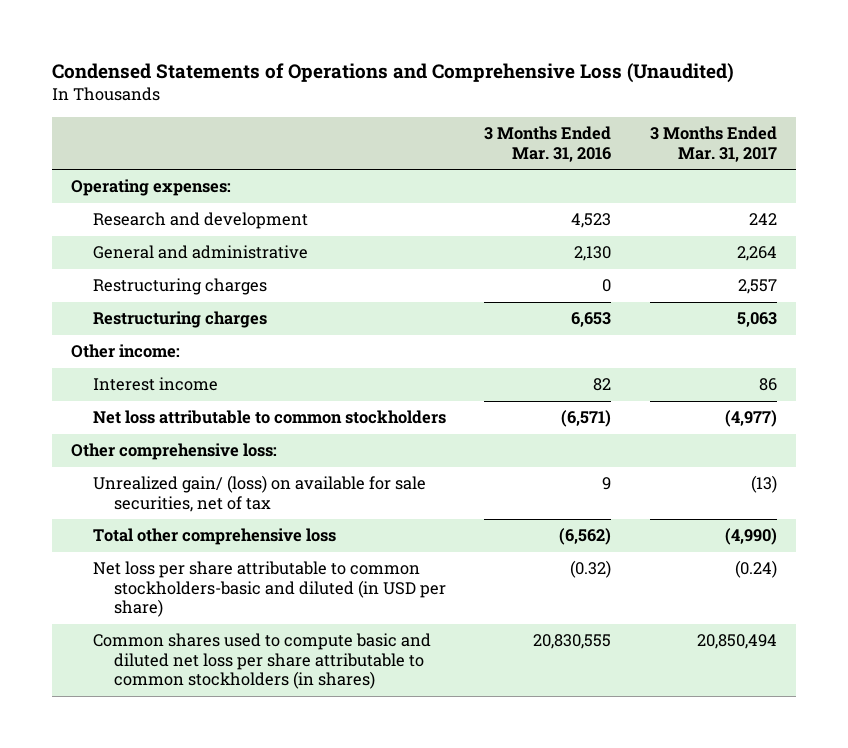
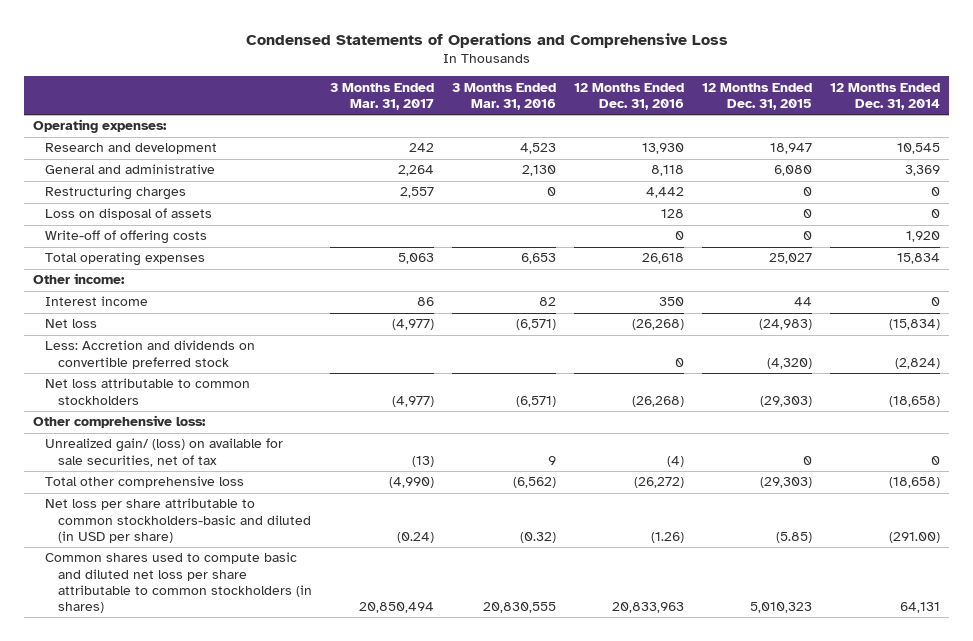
[52,62,735,83] Condensed Statements of Operations and Comprehensive Loss (Unaudited) -> [245,32,728,48] Condensed Statements of Operations and Comprehensive Loss
none -> [573,82,684,110] 12 Months Ended Dec. 31, 2016
none -> [702,82,813,110] 12 Months Ended Dec. 31, 2015
none -> [830,82,941,110] 12 Months Ended Dec. 31, 2014
none -> [45,208,213,221] Loss on disposal of assets
none -> [45,230,208,245] Write-off of offering costs
[92,311,267,329] Restructuring charges -> [45,252,206,267] Total operating expenses
none -> [45,319,98,329] Net loss
none -> [45,340,256,369] Less: Accretion and dividends on convertible preferred stock

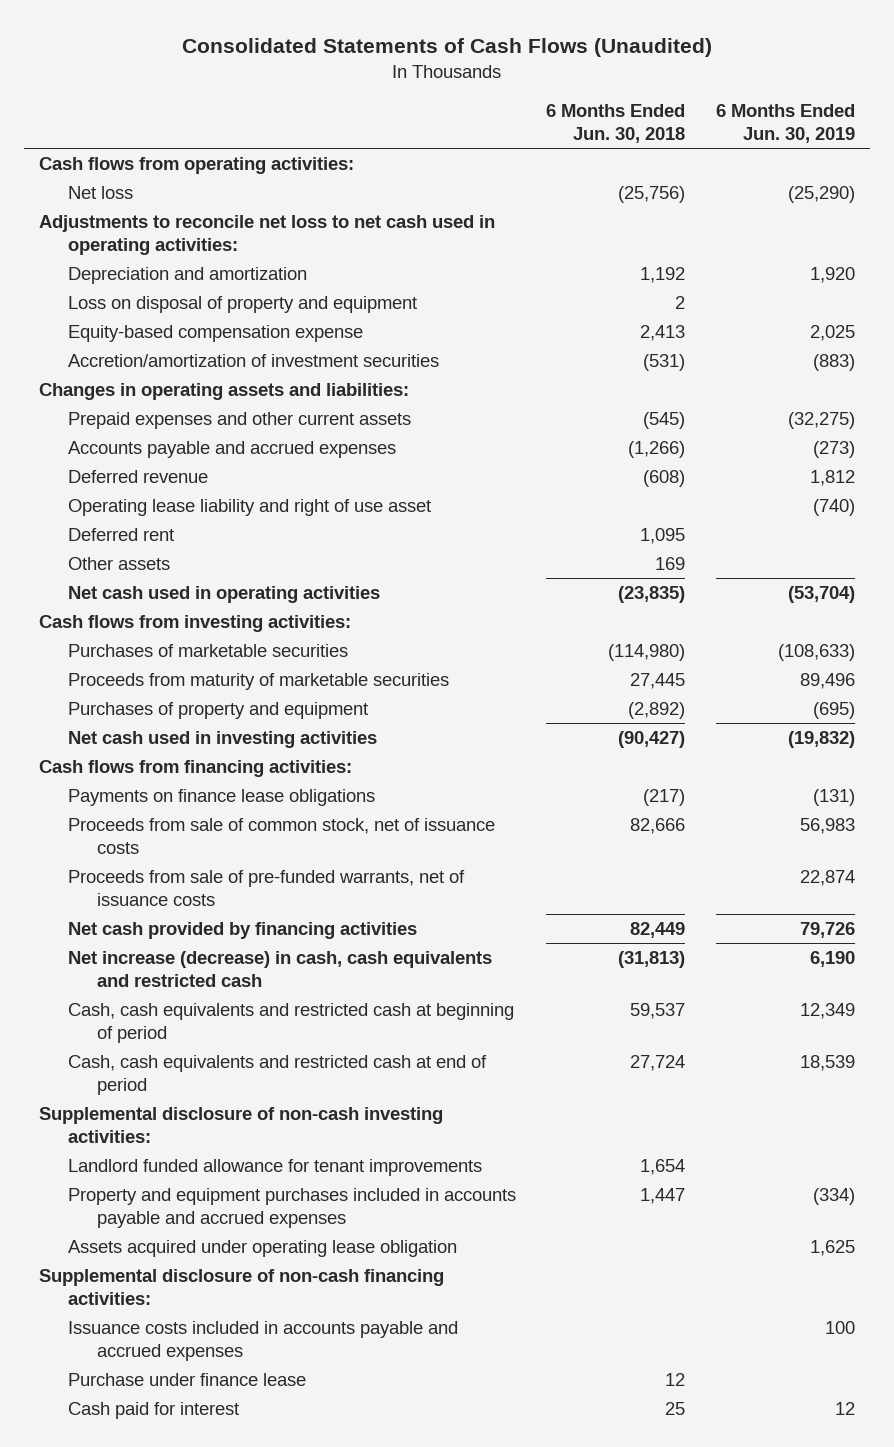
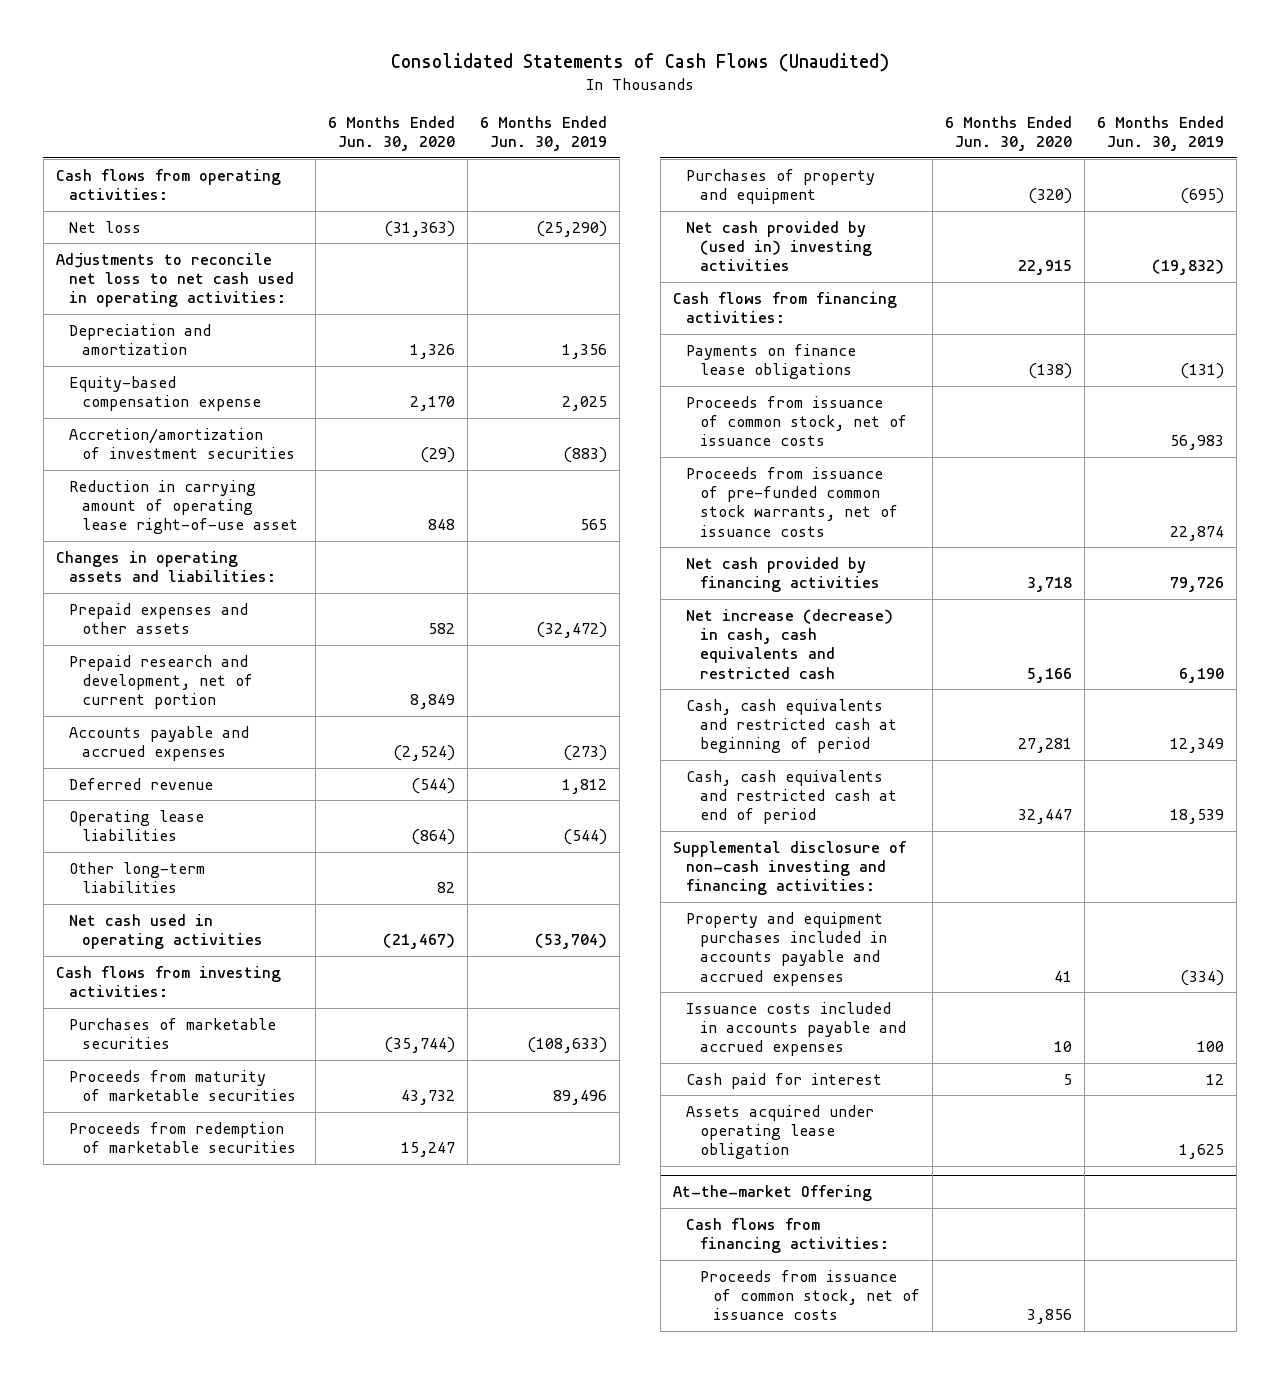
[546,103,686,143] 6 Months Ended Jun. 30, 2018 -> none
none -> [327,115,455,152] 6 Months Ended Jun. 30, 2020
[68,295,418,313] Loss on disposal of property and equipment -> none
[809,266,855,283] 1,920 -> [562,344,608,360] 1,356
none -> [69,479,299,535] Reduction in carrying amount of operating lease right-of-use asset
[68,411,412,429] Prepaid expenses and other current assets -> [69,602,249,635] Prepaid expenses and other assets
[787,411,855,429] (32,275) -> [536,622,608,639] (32,472)
none -> [69,654,254,710] Prepaid research and development, net of current portion
[68,498,432,516] Operating lease liability and right of use asset -> none
[68,527,175,541] Deferred rent -> none
[68,556,171,570] Other assets -> none
none -> [69,809,205,842] Operating lease liabilities
none -> [69,861,206,894] Other long-term liabilities
none -> [69,1121,297,1154] Proceeds from redemption of marketable securities
[68,730,378,748] Net cash used in investing activities -> [686,220,872,272] Net cash provided by (used in) investing activities
[68,817,496,855] Proceeds from sale of common stock, net of issuance costs -> [686,395,907,447] Proceeds from issuance of common stock, net of issuance costs
[68,869,466,907] Proceeds from sale of pre-funded warrants, net of issuance costs -> [686,466,898,537] Proceeds from issuance of pre-funded common stock warrants, net of issuance costs
[68,1158,483,1176] Landlord funded allowance for tenant improvements -> none
[39,1106,444,1144] Supplemental disclosure of non-cash investing activities: -> [672,840,907,896] Supplemental disclosure of non-cash investing and financing activities:
[39,1268,445,1306] Supplemental disclosure of non-cash financing activities: -> none
[68,1372,307,1386] Purchase under finance lease -> none
[68,1239,458,1257] Assets acquired under operating lease obligation -> [686,1104,875,1160] Assets acquired under operating lease obligation
none -> [672,1185,872,1202] At-the-market Offering
none -> [686,1217,889,1254] Cash flows from financing activities:
none -> [699,1269,920,1321] Proceeds from issuance of common stock, net of issuance costs

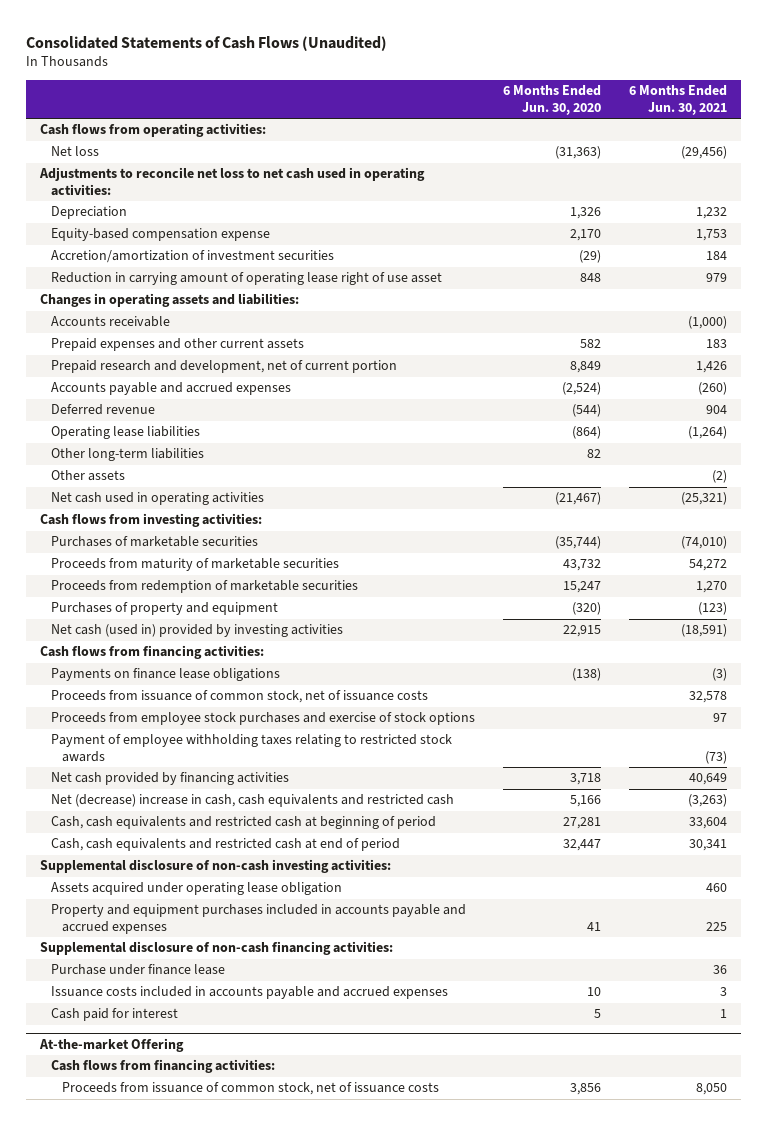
[480,115,608,152] 6 Months Ended Jun. 30, 2019 -> none
none -> [628,85,727,115] 6 Months Ended Jun. 30, 2021
[69,323,212,356] Depreciation and amortization -> [51,206,128,220] Depreciation
[69,479,299,535] Reduction in carrying amount of operating lease right-of-use asset -> [51,272,443,286] Reduction in carrying amount of operating lease right of use asset
none -> [51,316,171,328] Accounts receivable
[69,602,249,635] Prepaid expenses and other assets -> [51,338,305,352] Prepaid expenses and other current assets
none -> [51,470,126,482] Other assets
[686,220,872,272] Net cash provided by (used in) investing activities -> [51,624,344,638] Net cash (used in) provided by investing activities
[686,466,898,537] Proceeds from issuance of pre-funded common stock warrants, net of issuance costs -> none
none -> [51,712,476,726] Proceeds from employee stock purchases and exercise of stock options
none -> [51,734,453,762] Payment of employee withholding taxes relating to restricted stock awards
[686,608,894,679] Net increase (decrease) in cash, cash equivalents and restricted cash -> [51,794,455,808] Net (decrease) increase in cash, cash equivalents and restricted cash
[672,840,907,896] Supplemental disclosure of non-cash investing and financing activities: -> [40,859,392,874] Supplemental disclosure of non-cash investing activities:
[686,1104,875,1160] Assets acquired under operating lease obligation -> [51,882,343,896] Assets acquired under operating lease obligation
none -> [40,941,394,956] Supplemental disclosure of non-cash financing activities:
none -> [51,964,226,976] Purchase under finance lease

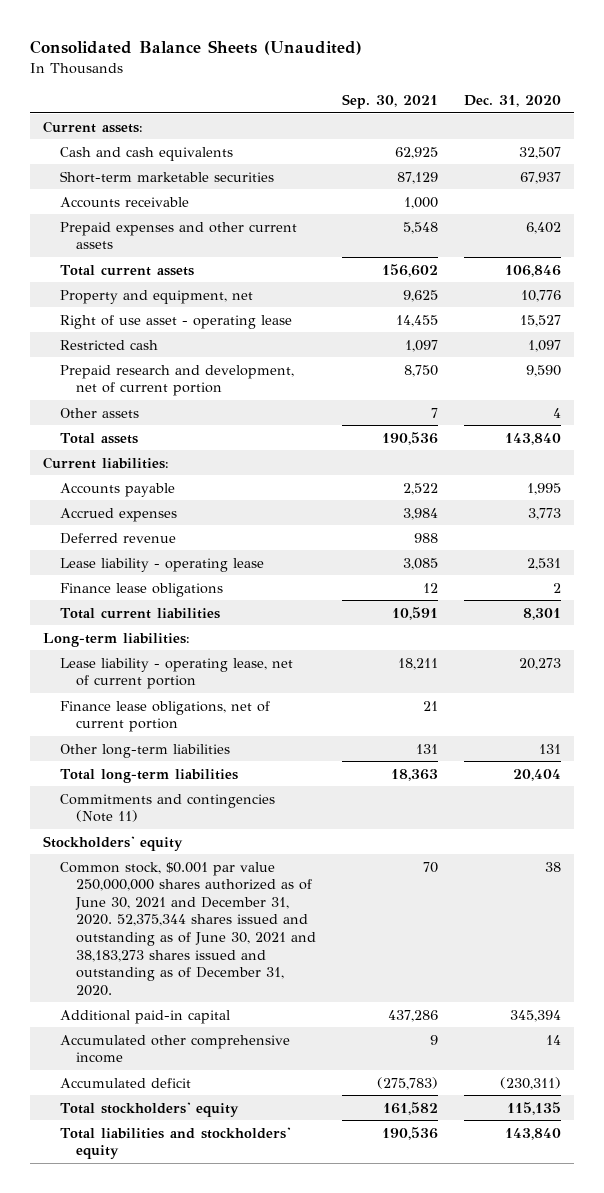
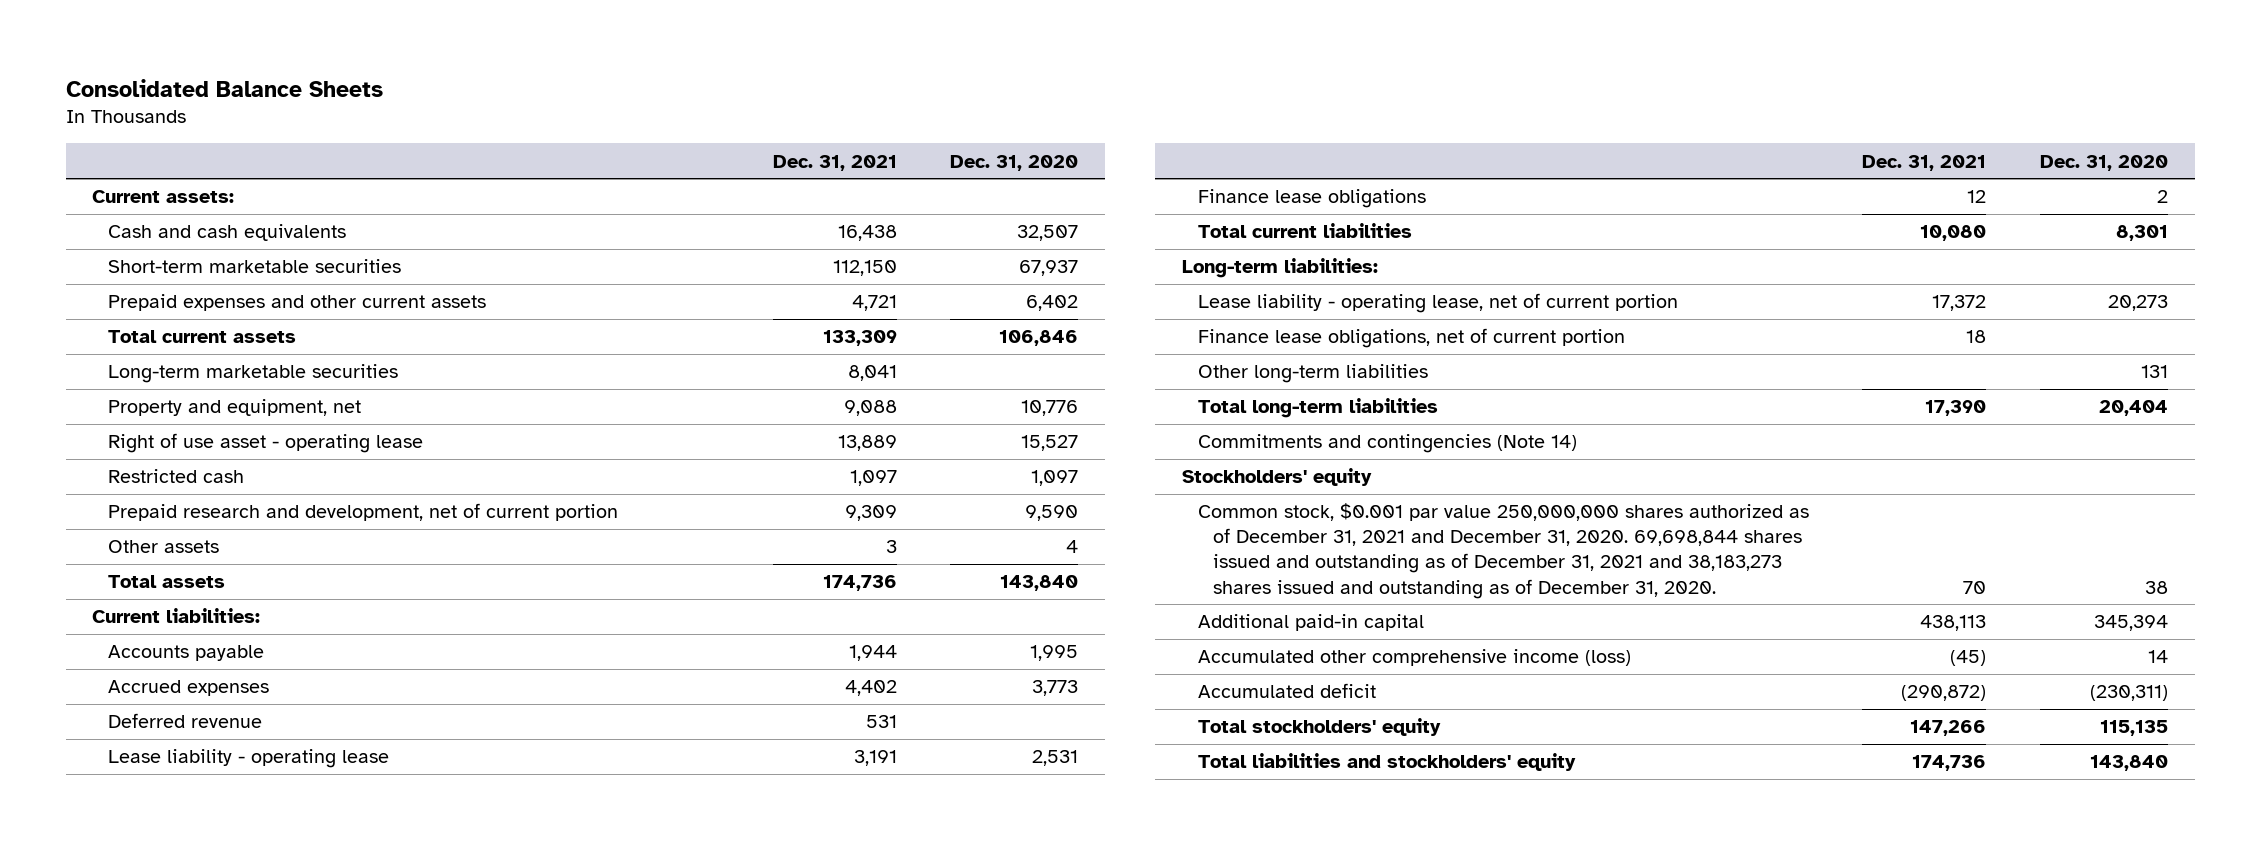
[30,39,363,55] Consolidated Balance Sheets (Unaudited) -> [65,78,383,97] Consolidated Balance Sheets
[342,93,439,109] Sep. 30, 2021 -> none
none -> [772,154,897,171] Dec. 31, 2021
[59,196,189,208] Accounts receivable -> none
none -> [108,364,399,384] Long-term marketable securities
[59,793,275,823] Commitments and contingencies (Note 11) -> [1197,434,1577,454] Commitments and contingencies (Note 14)
[59,861,317,996] Common stock, $0.001 par value 250,000,000 shares authorized as of June 30, 2021 and December 31, 2020. 52,375,344 shares issued and outstanding as of June 30, 2021 and 38,183,273 shares issued and outstanding as of December 31, 2020. -> [1197,503,1809,599] Common stock, $0.001 par value 250,000,000 shares authorized as of December 31, 2021 and December 31, 2020. 69,698,844 shares issued and outstanding as of December 31, 2021 and 38,183,273 shares issued and outstanding as of December 31, 2020.
[59,1034,290,1064] Accumulated other comprehensive income -> [1197,649,1631,667] Accumulated other comprehensive income (loss)

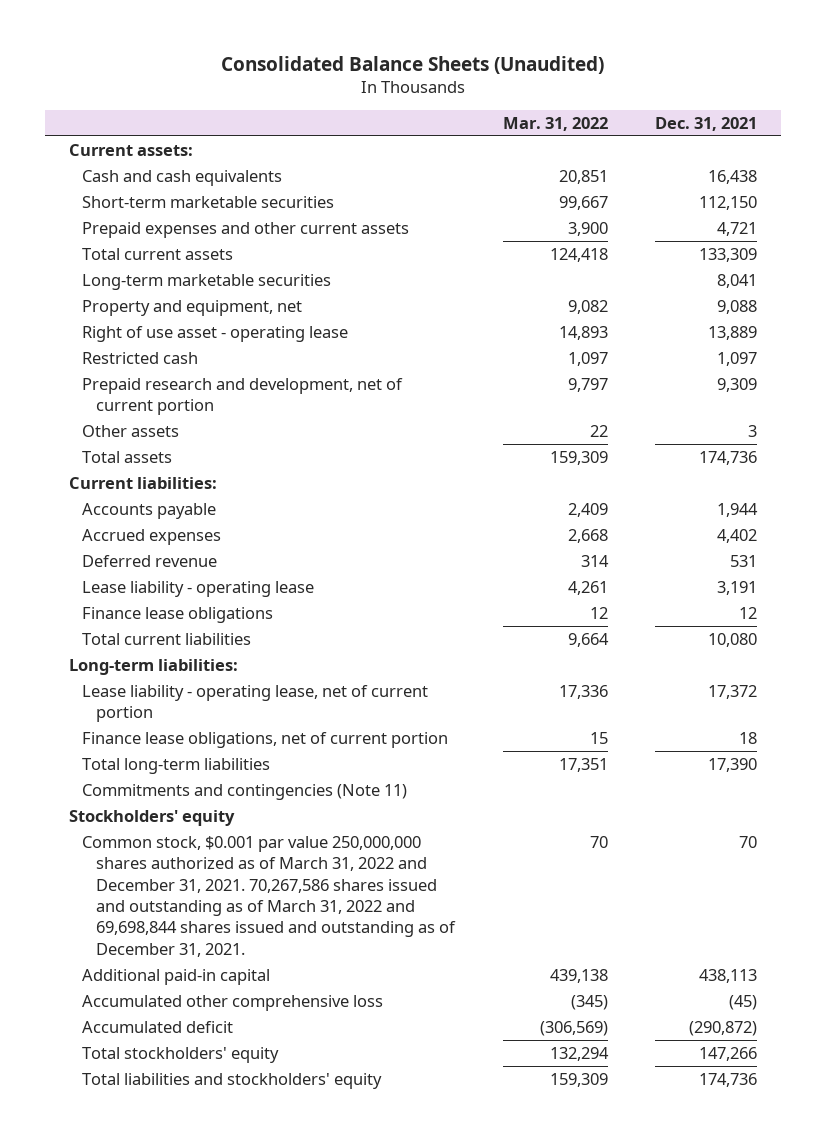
[65,78,383,97] Consolidated Balance Sheets -> [220,55,604,74] Consolidated Balance Sheets (Unaudited)
[950,154,1079,171] Dec. 31, 2020 -> none
none -> [502,116,608,131] Mar. 31, 2022
[1197,364,1428,384] Other long-term liabilities -> none
[1197,434,1577,454] Commitments and contingencies (Note 14) -> [82,783,408,800] Commitments and contingencies (Note 11)
[1197,503,1809,599] Common stock, $0.001 par value 250,000,000 shares authorized as of December 31, 2021 and December 31, 2020. 69,698,844 shares issued and outstanding as of December 31, 2021 and 38,183,273 shares issued and outstanding as of December 31, 2020. -> [82,835,457,957] Common stock, $0.001 par value 250,000,000 shares authorized as of March 31, 2022 and December 31, 2021. 70,267,586 shares issued and outstanding as of March 31, 2022 and 69,698,844 shares issued and outstanding as of December 31, 2021.
[1197,649,1631,667] Accumulated other comprehensive income (loss) -> [82,994,384,1011] Accumulated other comprehensive loss

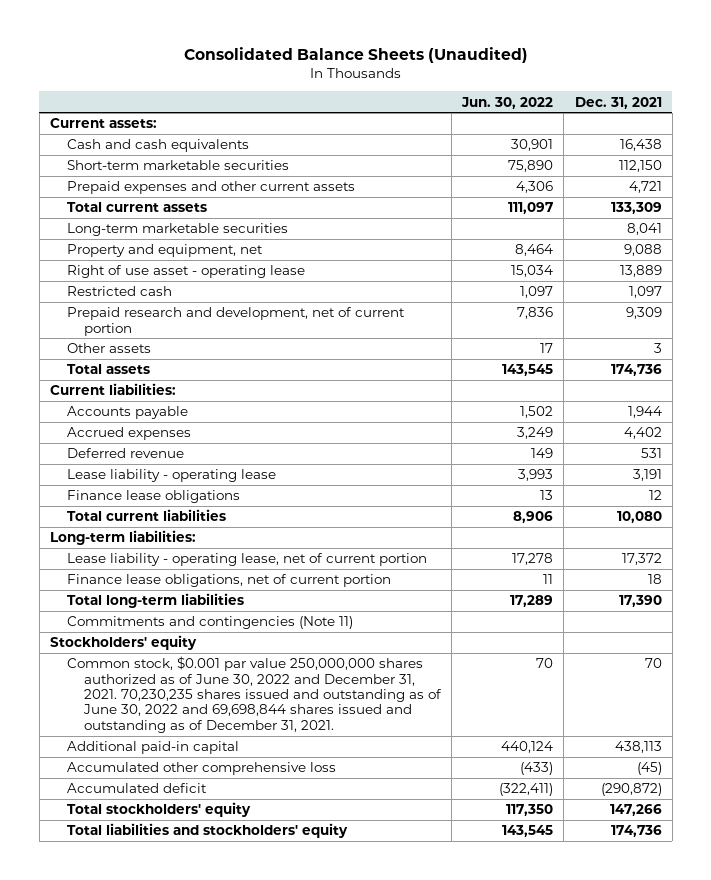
[502,116,608,131] Mar. 31, 2022 -> none
none -> [461,96,554,109] Jun. 30, 2022
[82,835,457,957] Common stock, $0.001 par value 250,000,000 shares authorized as of March 31, 2022 and December 31, 2021. 70,267,586 shares issued and outstanding as of March 31, 2022 and 69,698,844 shares issued and outstanding as of December 31, 2021. -> [67,656,443,733] Common stock, $0.001 par value 250,000,000 shares authorized as of June 30, 2022 and December 31, 2021. 70,230,235 shares issued and outstanding as of June 30, 2022 and 69,698,844 shares issued and outstanding as of December 31, 2021.

